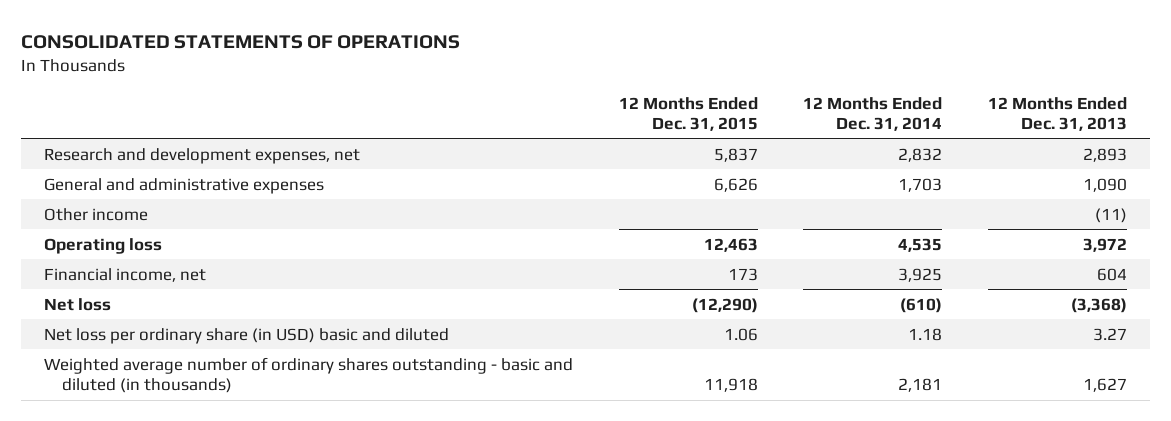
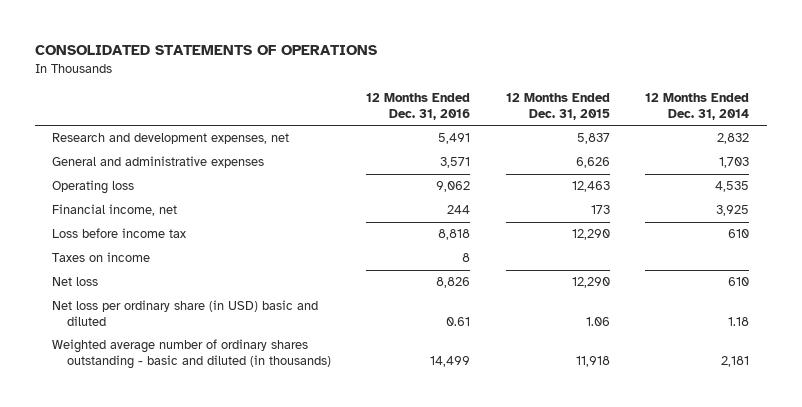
[987,96,1127,131] 12 Months Ended Dec. 31, 2013 -> none
none -> [366,93,471,120] 12 Months Ended Dec. 31, 2016
[44,207,149,221] Other income -> none
none -> [52,228,187,239] Loss before income tax
none -> [52,252,151,263] Taxes on income
[691,297,758,313] (12,290) -> [571,277,610,289] 12,290
[900,297,943,313] (610) -> [728,277,750,287] 610

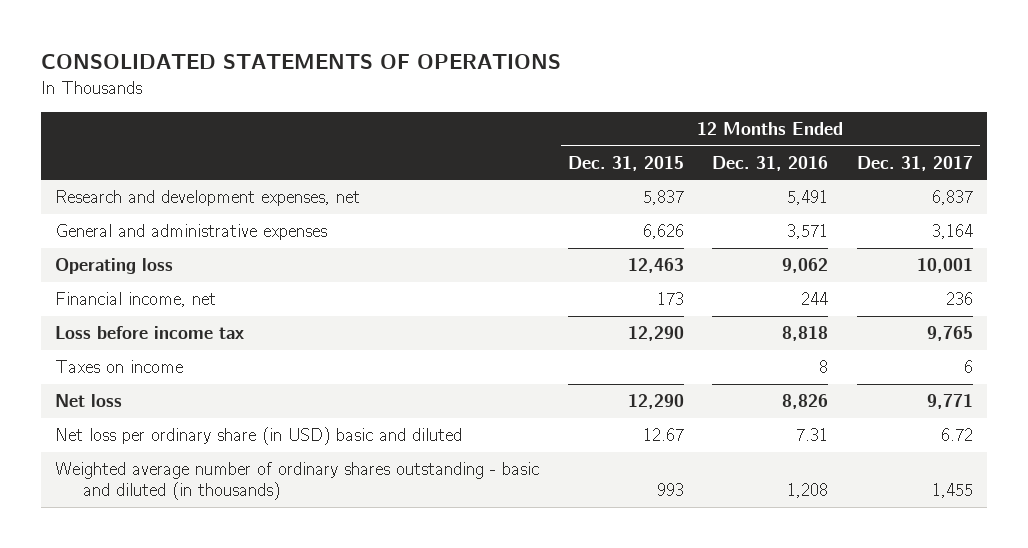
[645,93,750,120] 12 Months Ended Dec. 31, 2014 -> none
none -> [856,155,973,171] Dec. 31, 2017
[446,316,471,326] 0.61 -> [796,428,829,442] 7.31
[585,316,610,326] 1.06 -> [642,428,684,442] 12.67
[430,355,471,367] 14,499 -> [787,483,829,499] 1,208
[575,355,610,367] 11,918 -> [656,483,684,497] 993

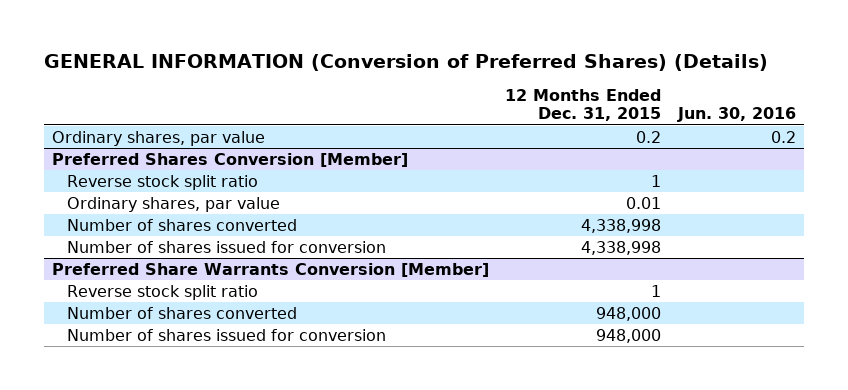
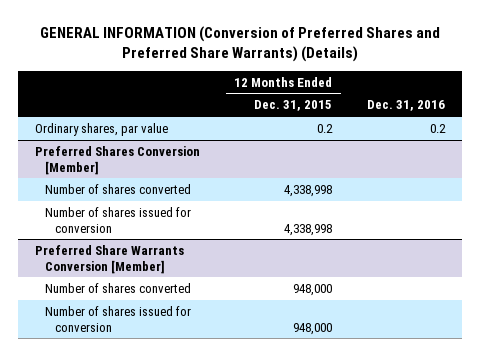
[43,54,768,72] GENERAL INFORMATION (Conversion of Preferred Shares) (Details) -> [39,26,440,63] GENERAL INFORMATION (Conversion of Preferred Shares and Preferred Share Warrants) (Details)
[677,107,797,123] Jun. 30, 2016 -> none
none -> [366,100,445,112] Dec. 31, 2016
[67,174,259,190] Reverse stock split ratio -> none
[67,196,281,212] Ordinary shares, par value -> none
[67,284,259,300] Reverse stock split ratio -> none

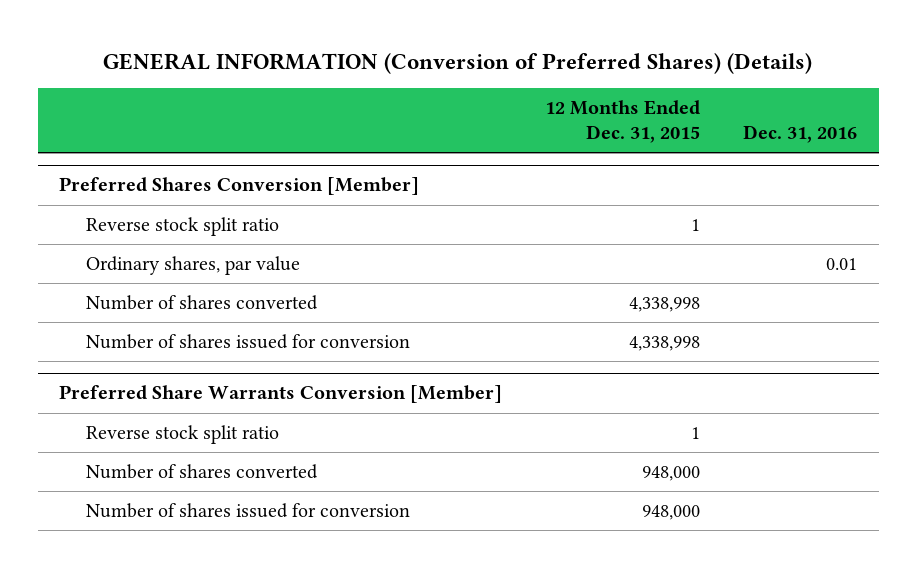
[39,26,440,63] GENERAL INFORMATION (Conversion of Preferred Shares and Preferred Share Warrants) (Details) -> [103,52,813,74] GENERAL INFORMATION (Conversion of Preferred Shares) (Details)
[35,122,169,136] Ordinary shares, par value -> none
none -> [86,217,280,237] Reverse stock split ratio
none -> [86,256,301,276] Ordinary shares, par value
none -> [86,425,280,445] Reverse stock split ratio

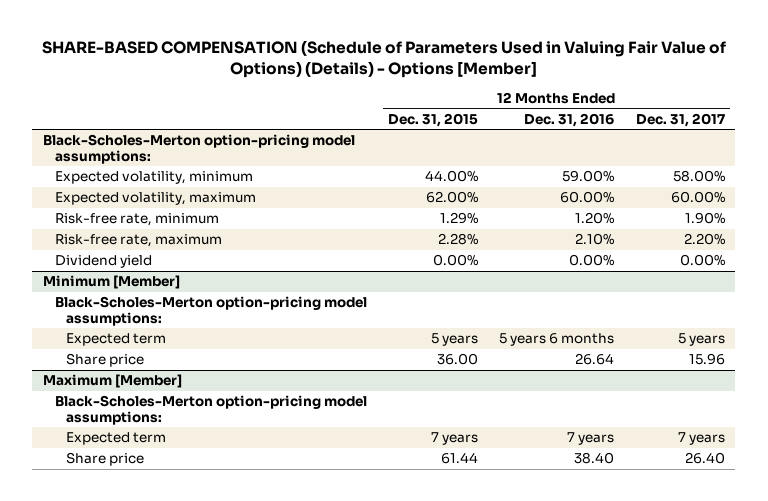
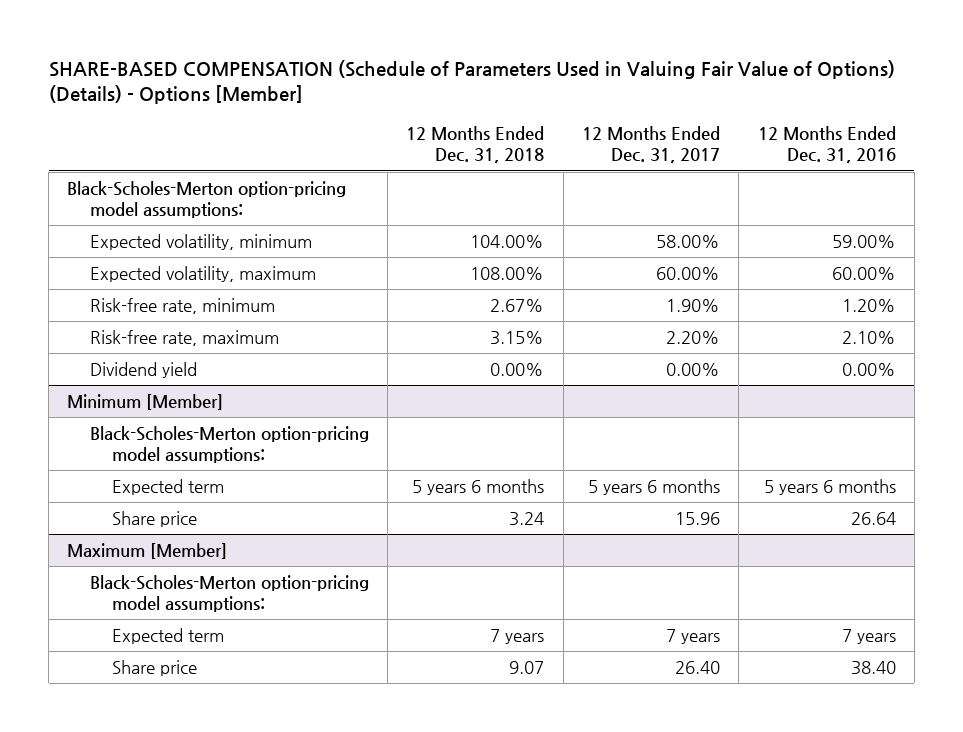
[387,112,478,127] Dec. 31, 2015 -> none
none -> [406,126,545,164] 12 Months Ended Dec. 31, 2018
[677,333,725,347] 5 years -> [587,479,720,496] 5 years 6 months

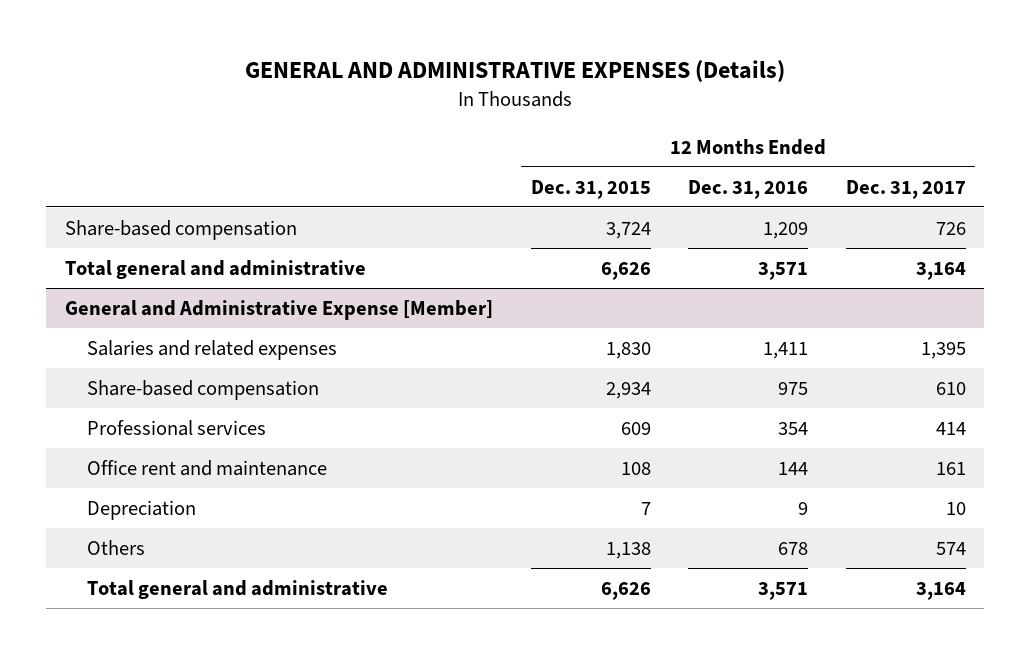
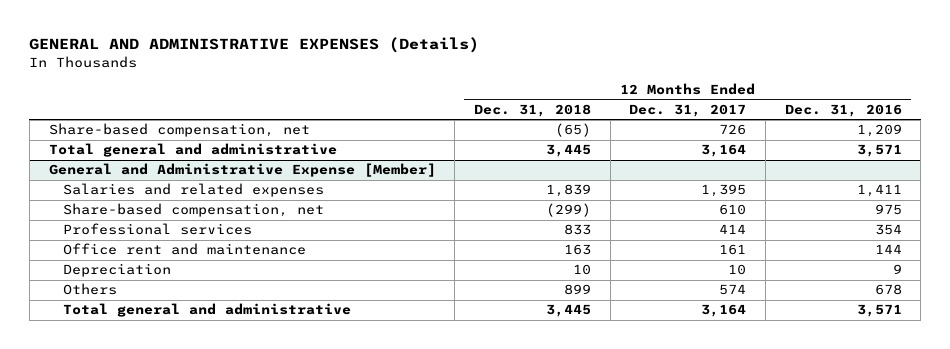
[530,179,651,199] Dec. 31, 2015 -> none
none -> [473,103,591,117] Dec. 31, 2018
[65,219,298,240] Share-based compensation -> [48,123,310,138] Share-based compensation, net
[86,379,319,400] Share-based compensation -> [62,203,324,218] Share-based compensation, net

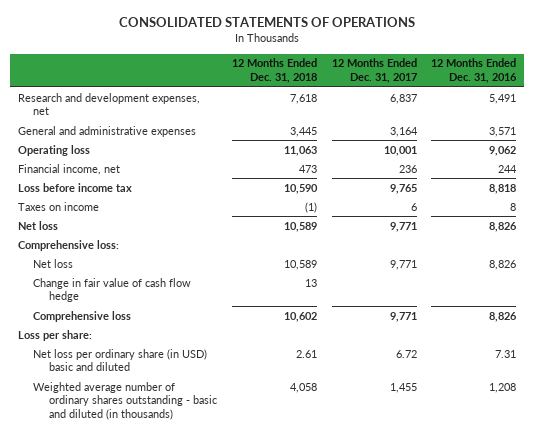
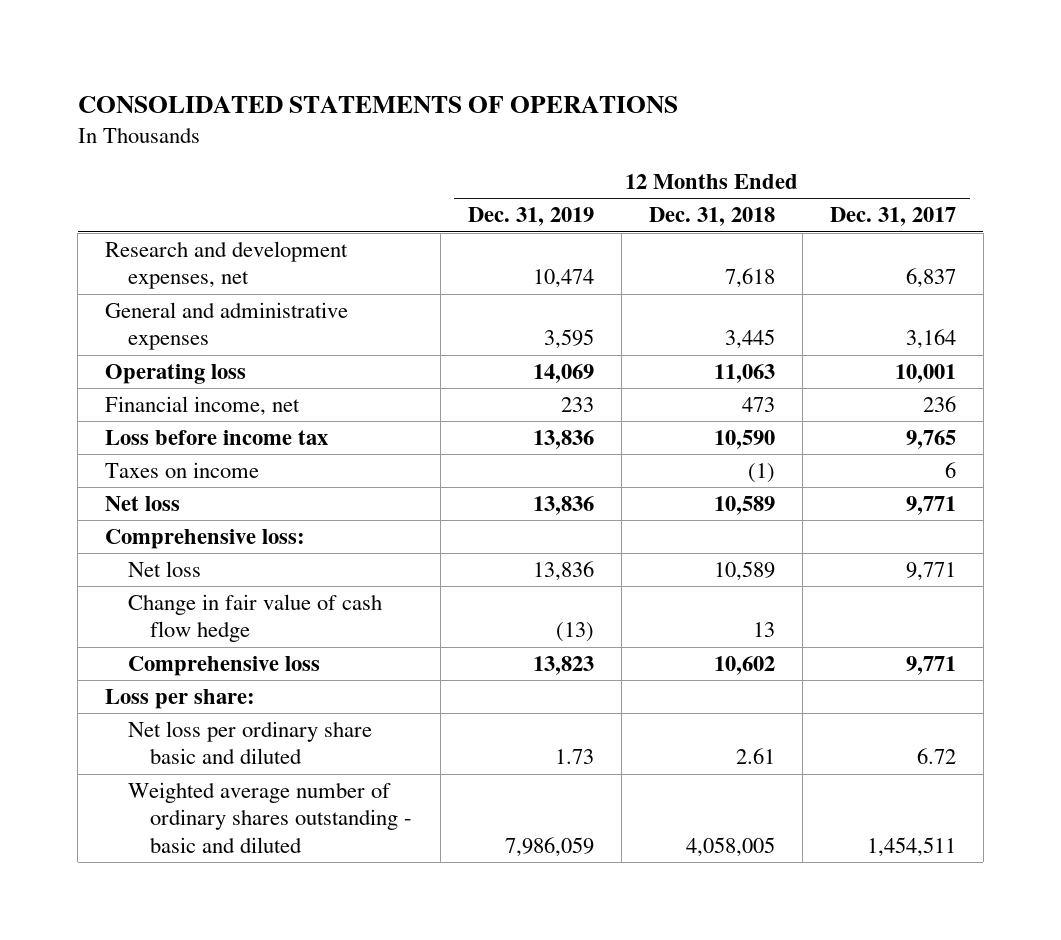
[431,58,518,83] 12 Months Ended Dec. 31, 2016 -> none
none -> [467,207,594,227] Dec. 31, 2019
[33,348,208,372] Net loss per ordinary share (in USD) basic and diluted -> [127,721,372,765] Net loss per ordinary share basic and diluted
[33,381,217,420] Weighted average number of ordinary shares outstanding - basic and diluted (in thousands) -> [127,782,413,853] Weighted average number of ordinary shares outstanding - basic and diluted
[289,382,317,393] 4,058 -> [685,836,775,857] 4,058,005
[389,382,417,393] 1,455 -> [866,836,956,857] 1,454,511

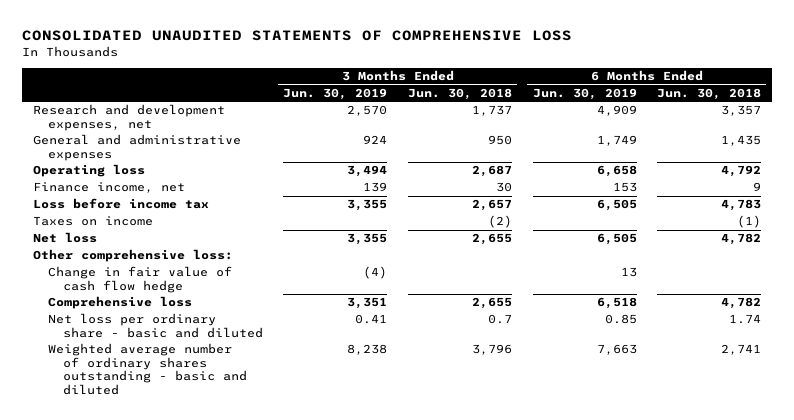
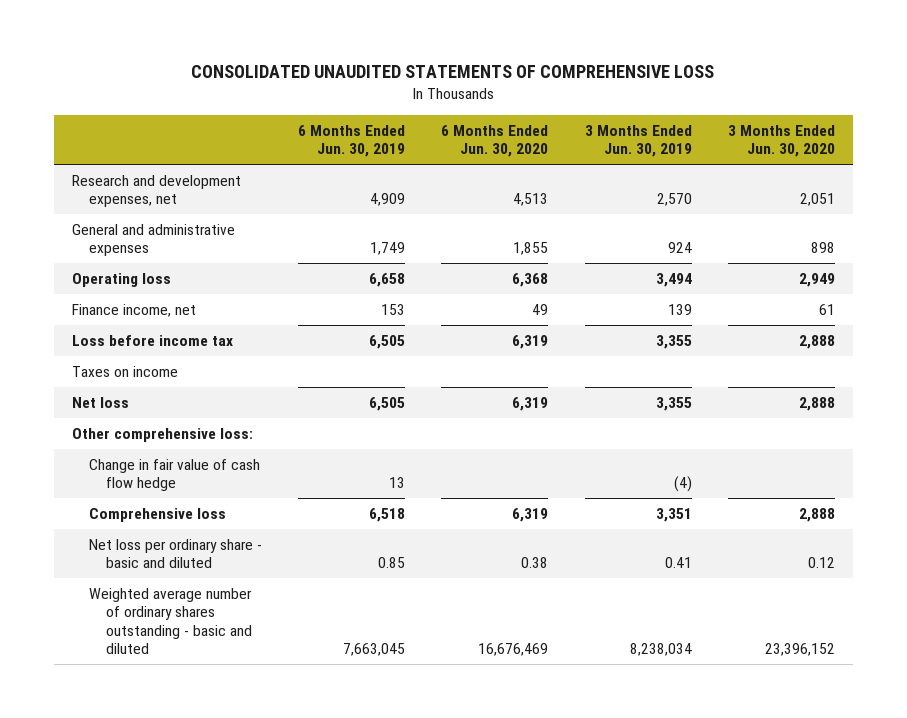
[407,87,512,100] Jun. 30, 2018 -> none
[657,87,762,100] Jun. 30, 2018 -> none
none -> [441,124,549,158] 6 Months Ended Jun. 30, 2020
none -> [727,124,835,158] 3 Months Ended Jun. 30, 2020
[347,344,388,356] 8,238 -> [629,643,692,657] 8,238,034
[596,344,637,356] 7,663 -> [343,643,406,657] 7,663,045

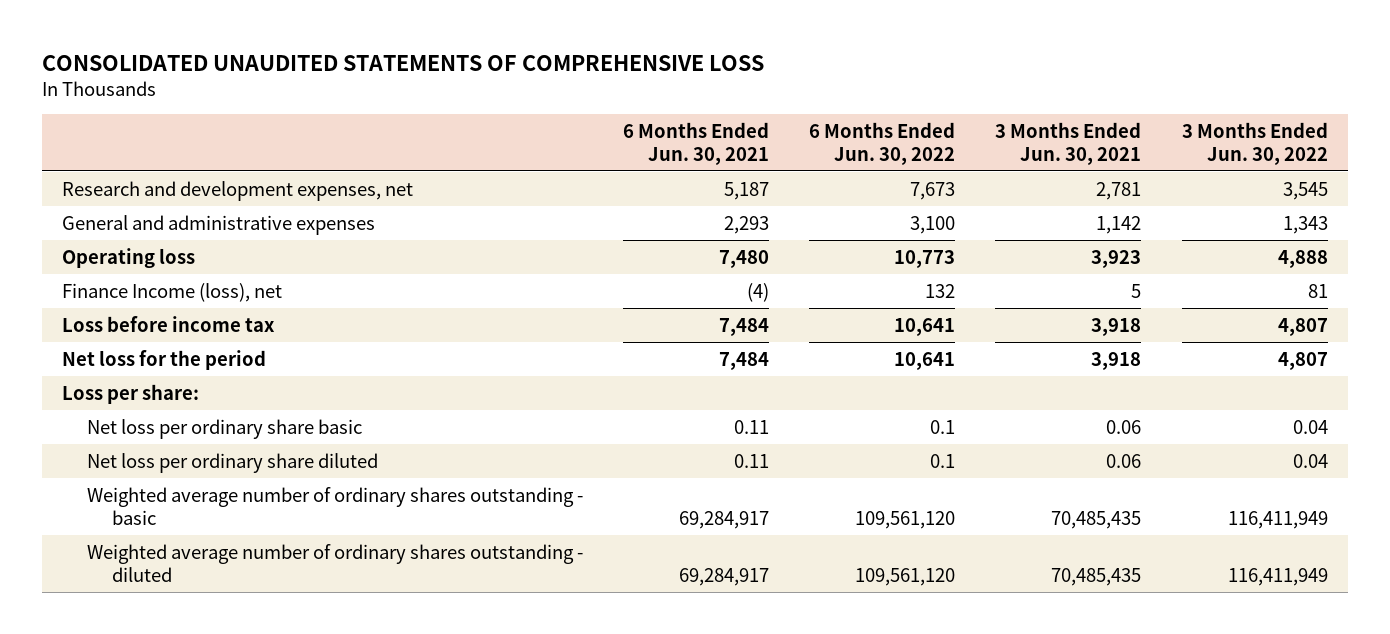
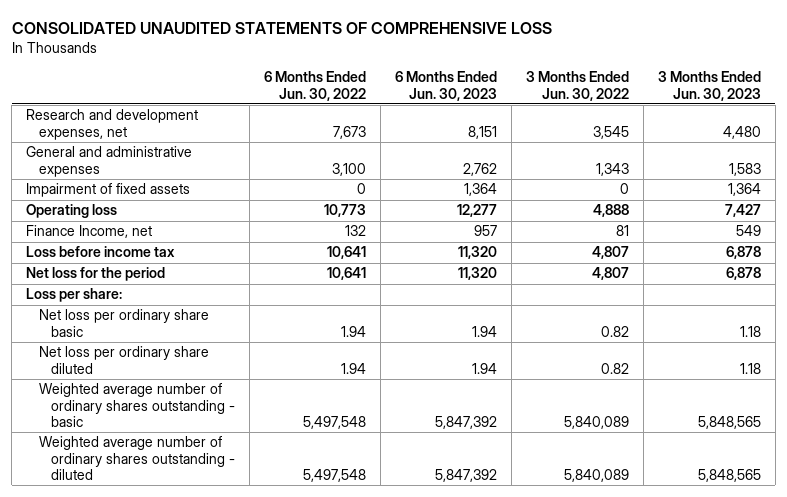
[622,121,769,165] 6 Months Ended Jun. 30, 2021 -> none
[995,121,1142,165] 3 Months Ended Jun. 30, 2021 -> none
none -> [395,71,498,101] 6 Months Ended Jun. 30, 2023
none -> [657,71,761,101] 3 Months Ended Jun. 30, 2023
none -> [26,183,191,198] Impairment of fixed assets
[61,282,282,302] Finance Income (loss), net -> [26,225,153,239] Finance Income, net
[930,419,956,434] 0.1 -> [341,325,367,337] 1.94
[1292,419,1328,434] 0.04 -> [600,325,629,337] 0.82
[930,453,956,468] 0.1 -> [341,362,367,374] 1.94
[1292,453,1328,468] 0.04 -> [600,362,629,374] 0.82
[855,510,956,529] 109,561,120 -> [303,416,367,430] 5,497,548
[1227,510,1328,529] 116,411,949 -> [563,416,629,430] 5,840,089
[855,567,956,586] 109,561,120 -> [303,469,367,483] 5,497,548
[1227,567,1328,586] 116,411,949 -> [563,469,629,483] 5,840,089

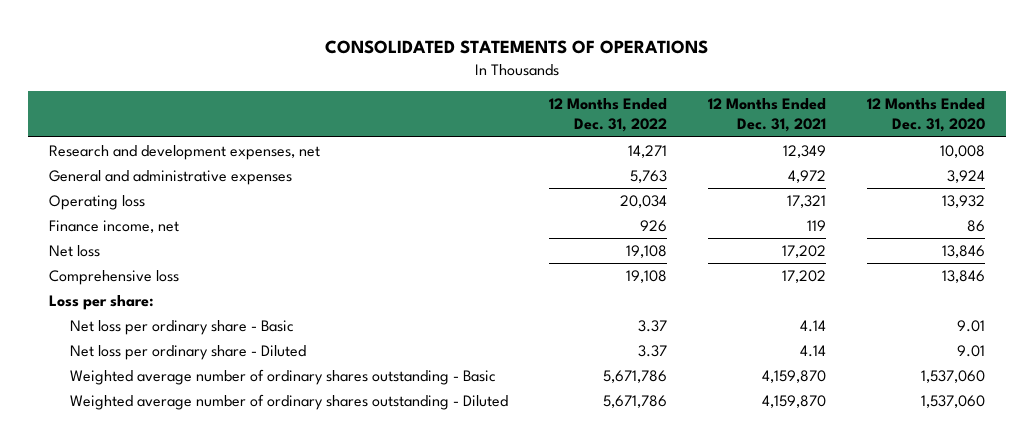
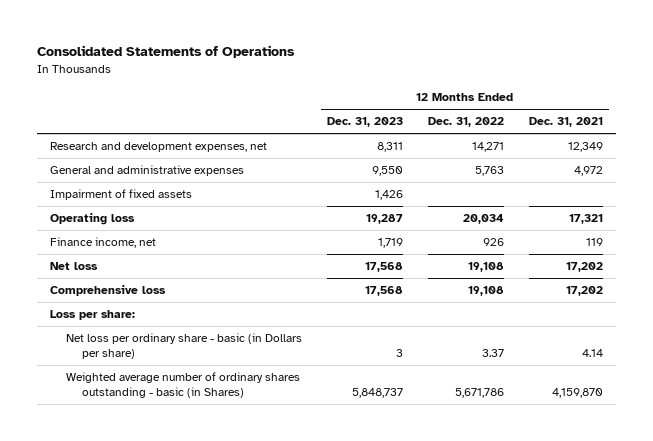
[324,40,708,55] CONSOLIDATED STATEMENTS OF OPERATIONS -> [37,45,296,59] Consolidated Statements of Operations
[867,98,986,133] 12 Months Ended Dec. 31, 2020 -> none
none -> [327,117,404,128] Dec. 31, 2023
none -> [49,189,192,201] Impairment of fixed assets
[70,345,307,361] Net loss per ordinary share - Diluted -> none
[70,394,509,411] Weighted average number of ordinary shares outstanding - Diluted -> none
[70,320,295,336] Net loss per ordinary share - Basic -> [66,333,303,360] Net loss per ordinary share - basic (in Dollars per share)
[70,369,497,386] Weighted average number of ordinary shares outstanding - Basic -> [66,372,301,399] Weighted average number of ordinary shares outstanding - basic (in Shares)

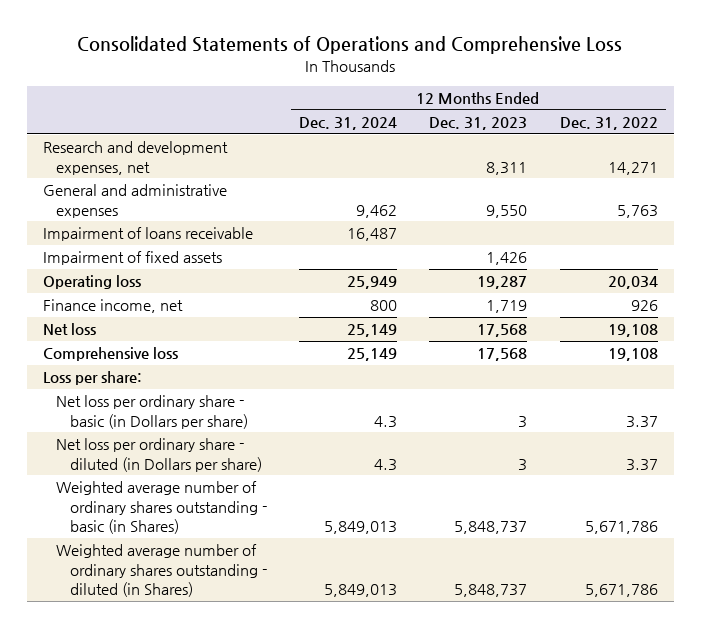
[37,45,296,59] Consolidated Statements of Operations -> [77,36,623,55] Consolidated Statements of Operations and Comprehensive Loss
[529,117,604,128] Dec. 31, 2021 -> none
none -> [299,116,398,130] Dec. 31, 2024
none -> [43,227,254,242] Impairment of loans receivable
none -> [56,438,262,472] Net loss per ordinary share - diluted (in Dollars per share)
none -> [56,544,267,598] Weighted average number of ordinary shares outstanding - diluted (in Shares)

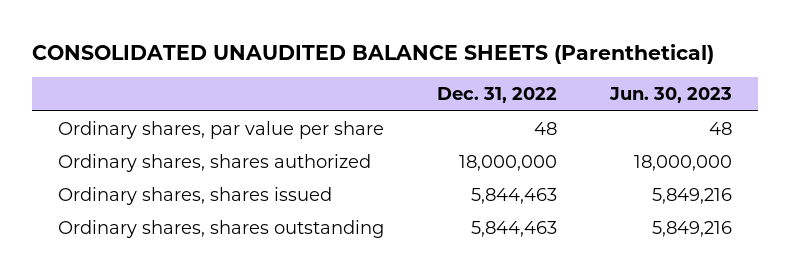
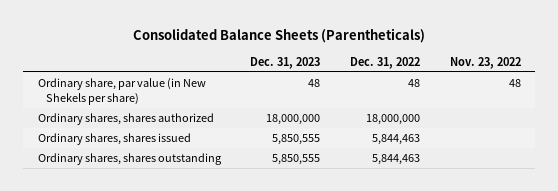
[31,43,714,64] CONSOLIDATED UNAUDITED BALANCE SHEETS (Parenthetical) -> [133,28,426,44] Consolidated Balance Sheets (Parentheticals)
[608,87,732,104] Jun. 30, 2023 -> none
none -> [250,56,321,69] Dec. 31, 2023
none -> [449,56,521,69] Nov. 23, 2022
[58,120,385,139] Ordinary shares, par value per share -> [37,78,206,105] Ordinary share, par value (in New Shekels per share)

